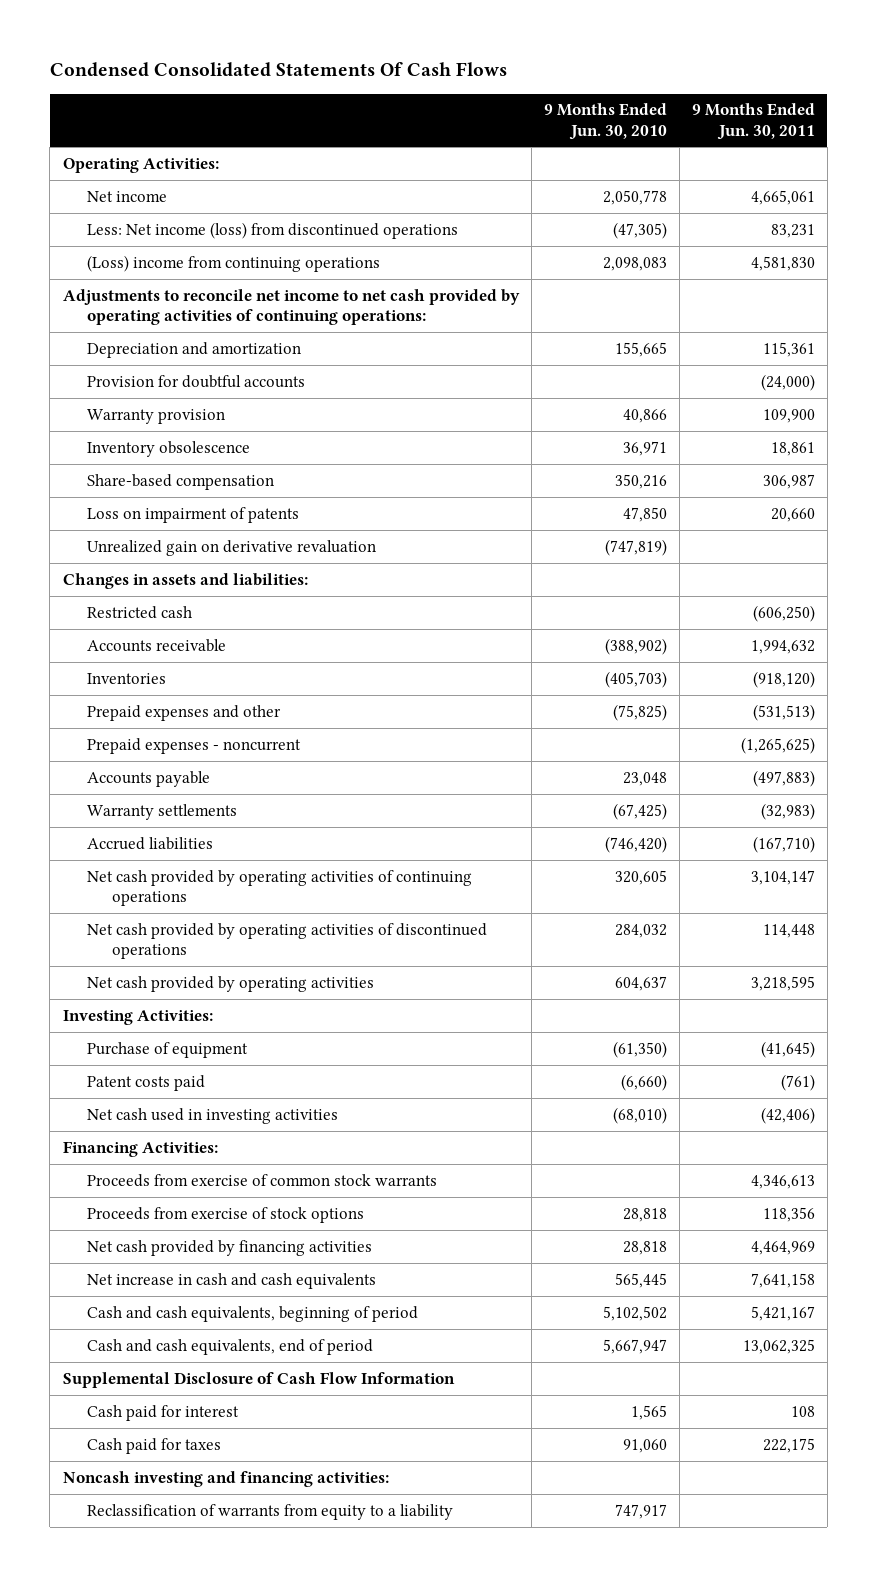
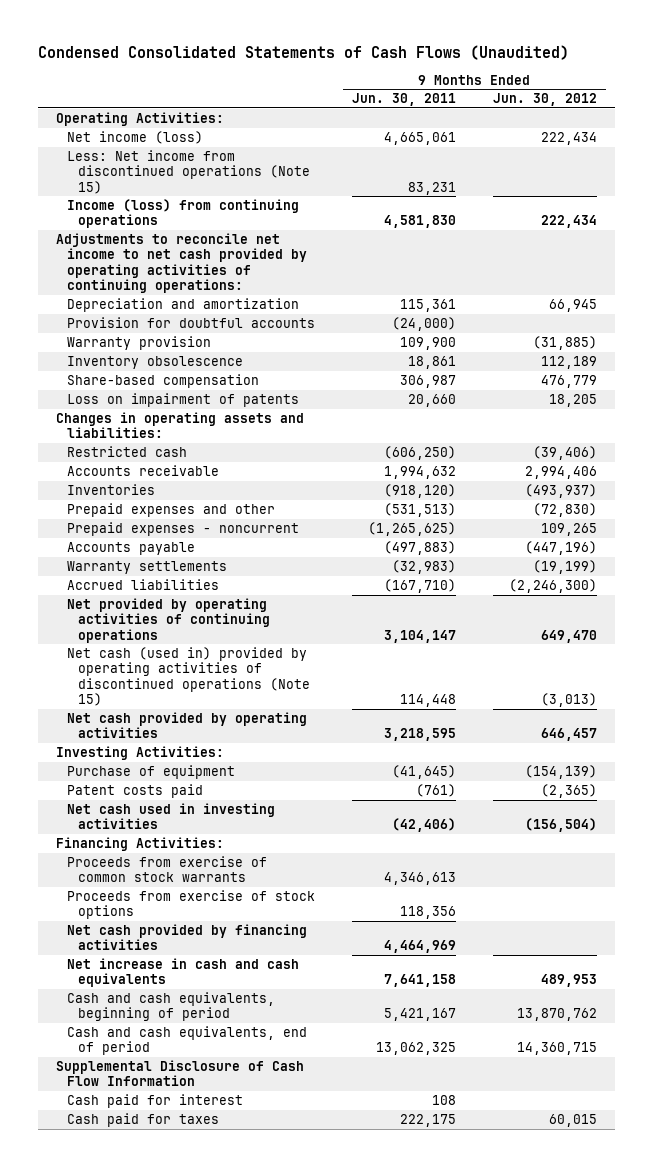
[49,62,507,78] Condensed Consolidated Statements Of Cash Flows -> [37,44,569,60] Condensed Consolidated Statements of Cash Flows (Unaudited)
[543,103,667,140] 9 Months Ended Jun. 30, 2010 -> none
none -> [492,93,597,107] Jun. 30, 2012
[87,190,168,202] Net income -> [67,130,204,144] Net income (loss)
[87,221,459,239] Less: Net income (loss) from discontinued operations -> [67,149,310,194] Less: Net income from discontinued operations (Note 15)
[87,254,381,272] (Loss) income from continuing operations -> [67,198,300,229] Income (loss) from continuing operations
[87,539,377,556] Unrealized gain on derivative revaluation -> none
[62,572,308,589] Changes in assets and liabilities: -> [56,411,305,439] Changes in operating assets and liabilities:
[87,869,473,906] Net cash provided by operating activities of continuing operations -> [67,597,270,643] Net provided by operating activities of continuing operations
[87,922,488,959] Net cash provided by operating activities of discontinued operations -> [67,646,310,707] Net cash (used in) provided by operating activities of discontinued operations (Note 15)
[62,1470,389,1487] Noncash investing and financing activities: -> none
[87,1503,454,1520] Reclassification of warrants from equity to a liability -> none

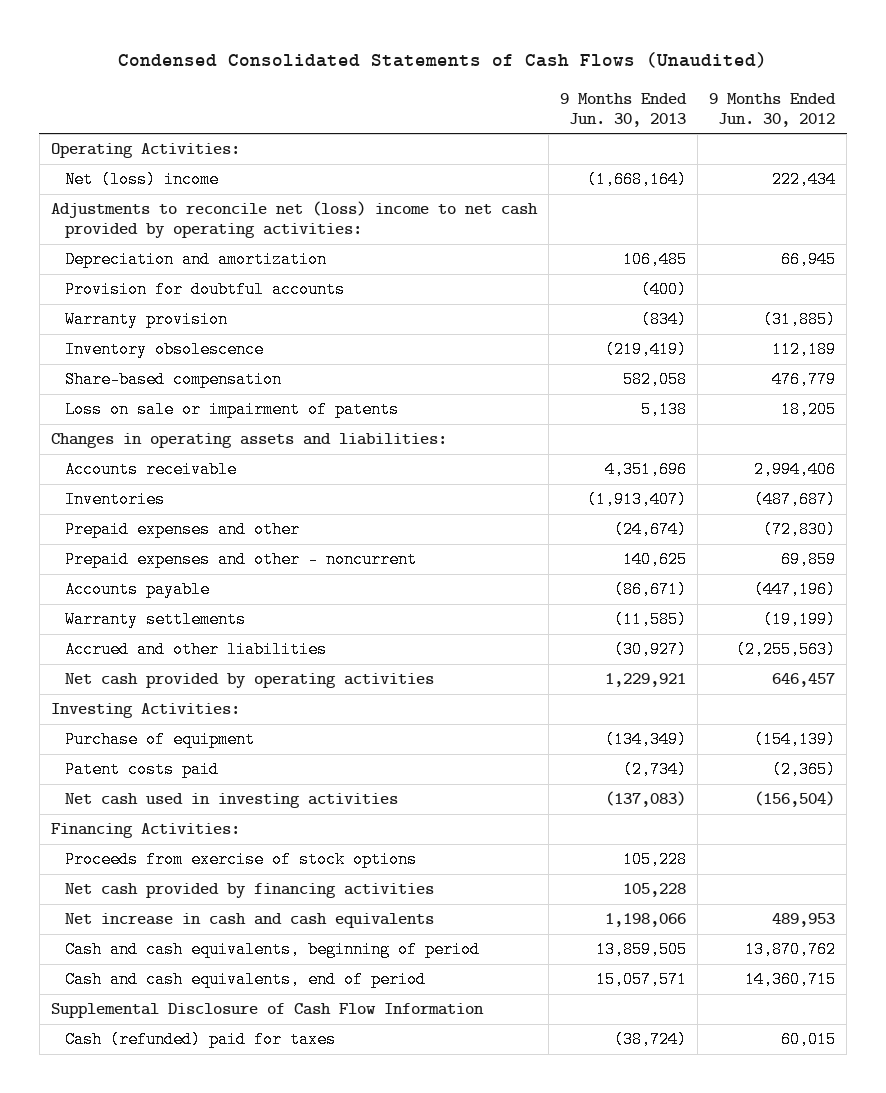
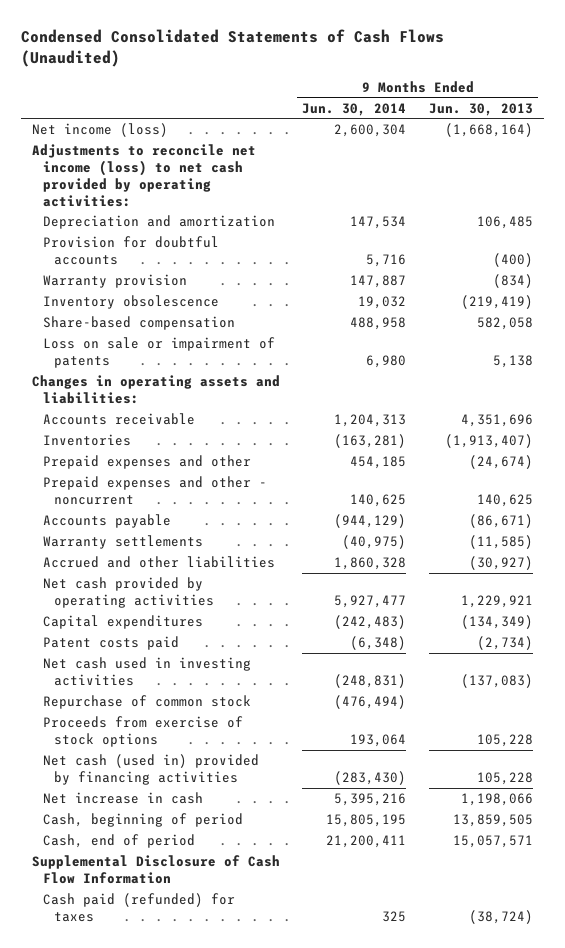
[709,92,837,127] 9 Months Ended Jun. 30, 2012 -> none
none -> [302,102,407,116] Jun. 30, 2014
[51,143,241,159] Operating Activities: -> none
[65,171,220,189] Net (loss) income -> [31,123,168,138] Net income (loss)
[51,201,539,239] Adjustments to reconcile net (loss) income to net cash provided by operating activities: -> [31,144,256,207] Adjustments to reconcile net income (loss) to net cash provided by operating activities:
[51,703,241,719] Investing Activities: -> none
[65,731,256,749] Purchase of equipment -> [42,615,203,630] Capital expenditures
[51,823,241,839] Financing Activities: -> none
none -> [42,695,251,710] Repurchase of common stock
[65,883,435,899] Net cash provided by financing activities -> [42,754,259,786] Net cash (used in) provided by financing activities
[65,913,435,929] Net increase in cash and cash equivalents -> [42,792,203,805] Net increase in cash
[65,941,481,959] Cash and cash equivalents, beginning of period -> [42,813,243,828] Cash, beginning of period
[65,971,427,989] Cash and cash equivalents, end of period -> [42,834,195,849] Cash, end of period
[65,1031,337,1049] Cash (refunded) paid for taxes -> [42,893,235,923] Cash paid (refunded) for taxes

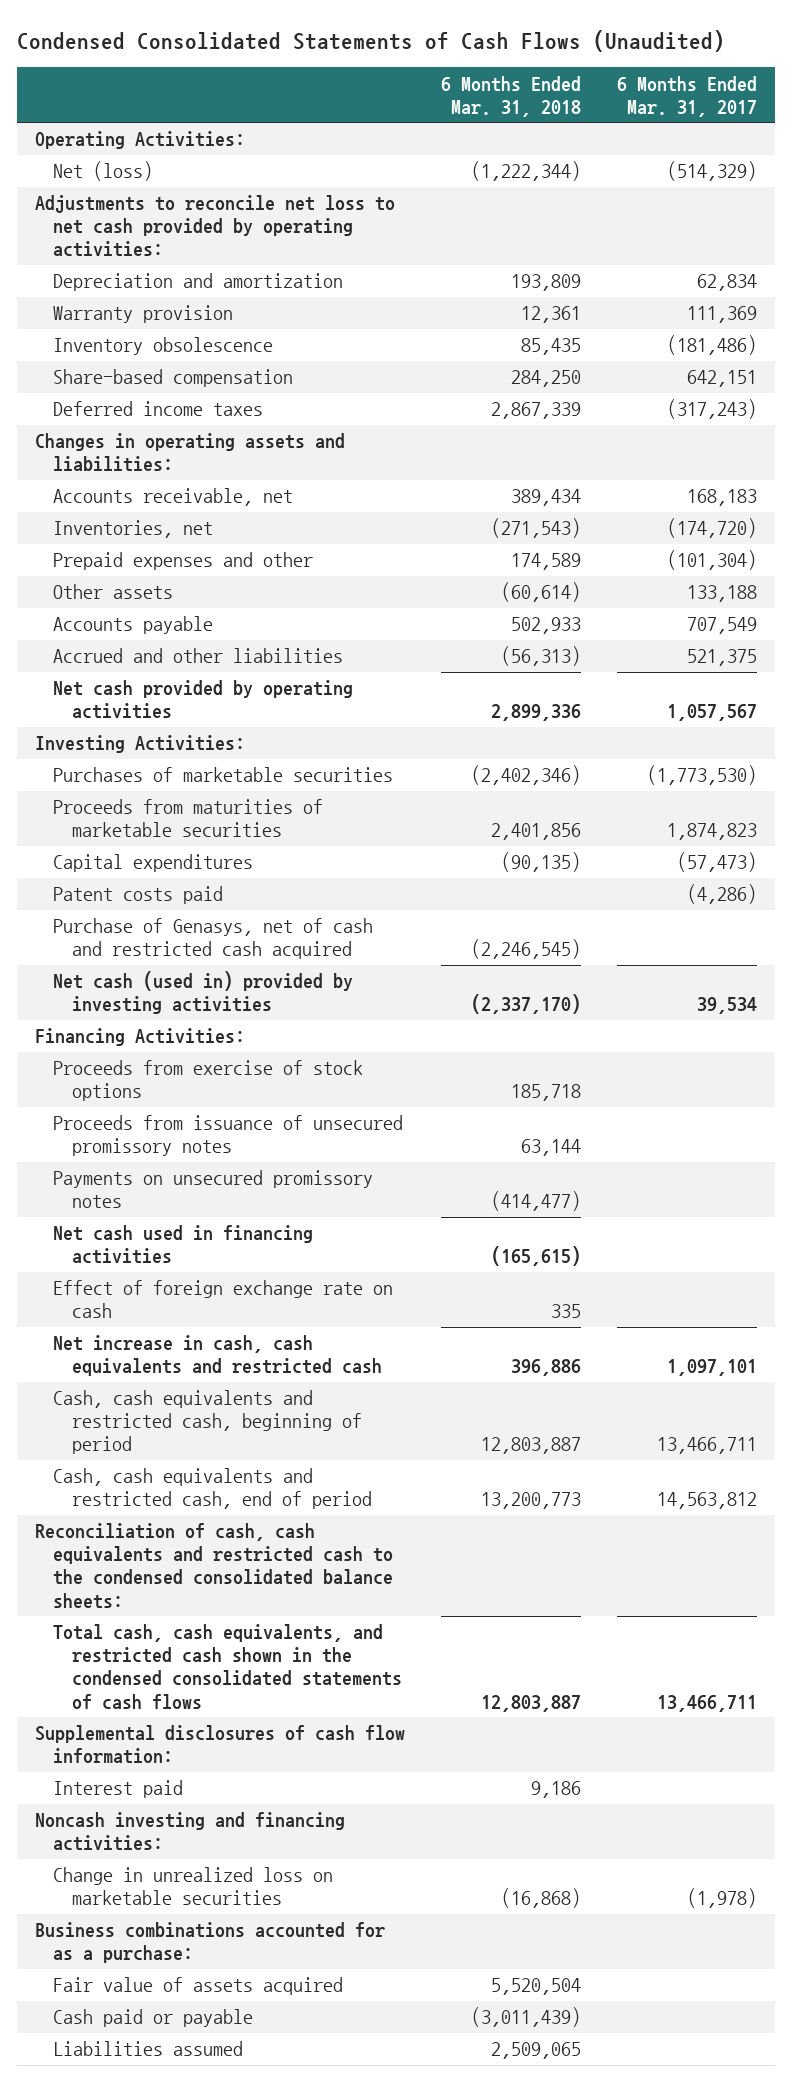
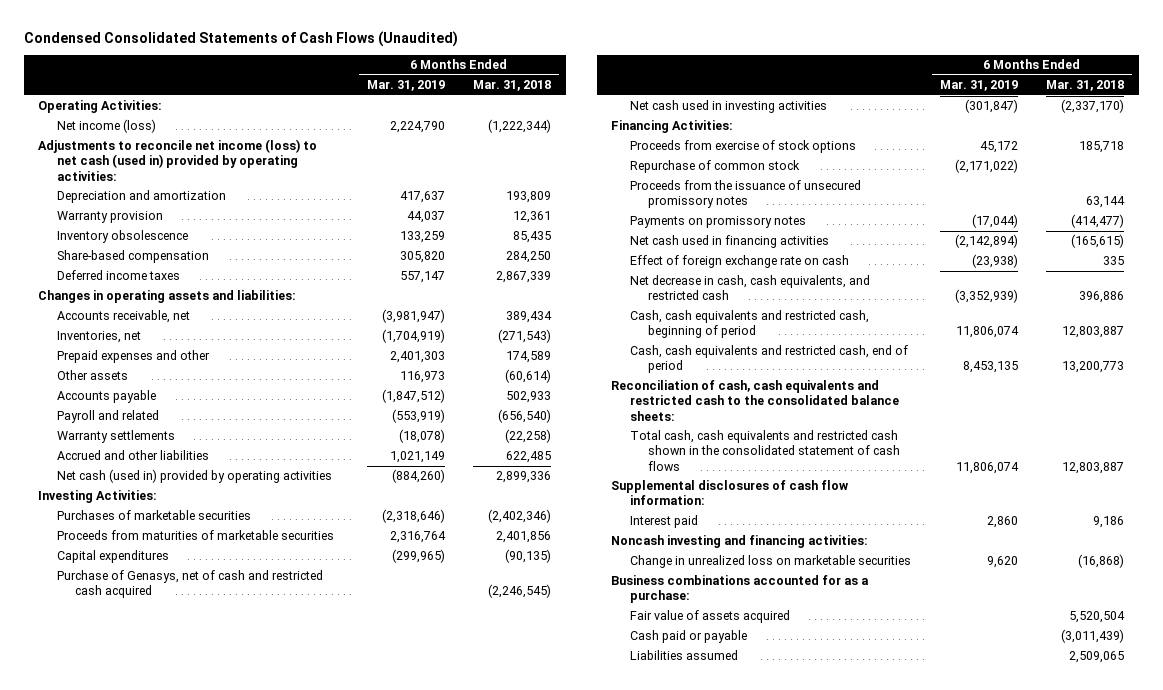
[616,75,757,117] 6 Months Ended Mar. 31, 2017 -> none
none -> [366,80,445,92] Mar. 31, 2019
[53,161,154,182] Net (loss) -> [56,119,156,134] Net income (loss)
[34,195,395,258] Adjustments to reconcile net loss to net cash provided by operating activities: -> [38,139,318,181] Adjustments to reconcile net income (loss) to net cash (used in) provided by operating activities:
none -> [56,410,159,424] Payroll and related
none -> [56,430,175,444] Warranty settlements
[500,646,581,667] (56,313) -> [506,451,552,464] 622,485
[53,680,354,720] Net cash provided by operating activities -> [56,469,332,484] Net cash (used in) provided by operating activities
[53,886,224,905] Patent costs paid -> none
[53,971,354,1015] Net cash (used in) provided by investing activities -> [629,100,827,114] Net cash used in investing activities
none -> [629,160,800,174] Repurchase of common stock
[53,1115,404,1157] Proceeds from issuance of unsecured promissory notes -> [629,180,861,209] Proceeds from the issuance of unsecured promissory notes
[53,1170,374,1209] Payments on unsecured promissory notes -> [629,216,806,229] Payments on promissory notes
[53,1335,382,1377] Net increase in cash, cash equivalents and restricted cash -> [629,275,870,301] Net decrease in cash, cash equivalents, and restricted cash
[34,1523,394,1609] Reconciliation of cash, cash equivalents and restricted cash to the condensed consolidated balance sheets: -> [611,380,899,421] Reconciliation of cash, cash equivalents and restricted cash to the consolidated balance sheets:
[53,1624,402,1710] Total cash, cash equivalents, and restricted cash shown in the condensed consolidated statements of cash flows -> [629,430,901,471] Total cash, cash equivalents and restricted cash shown in the consolidated statement of cash flows

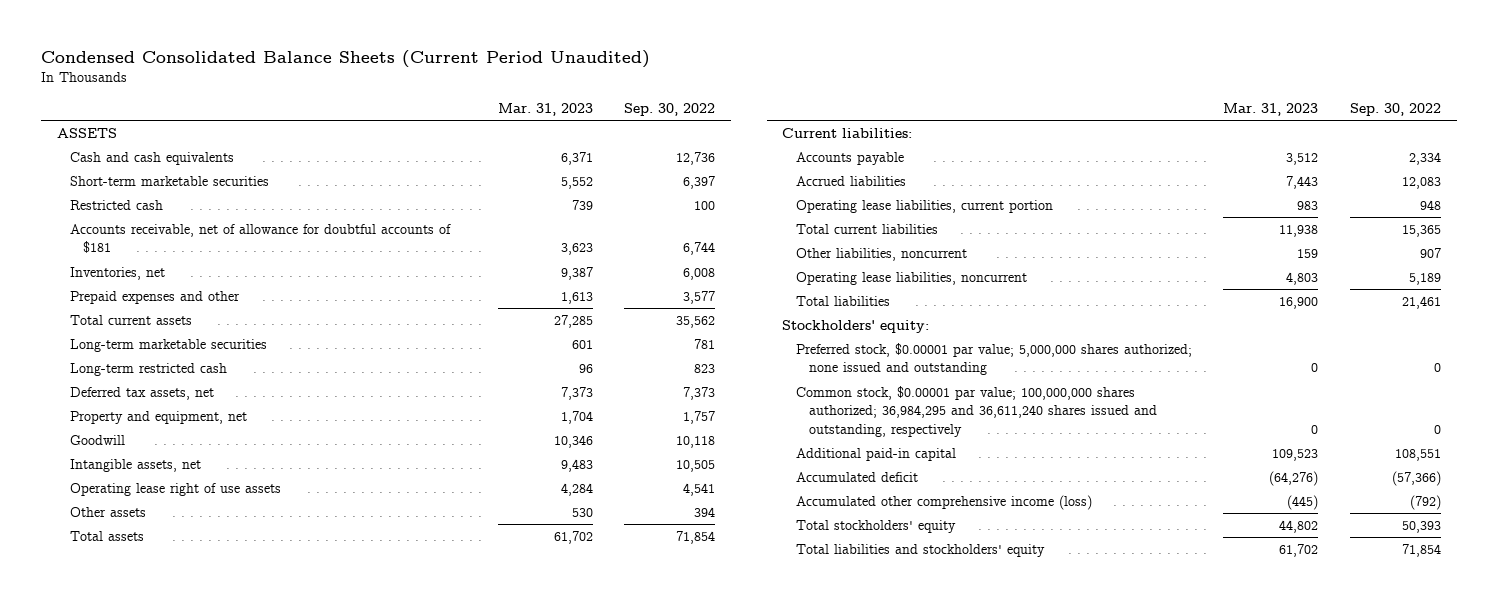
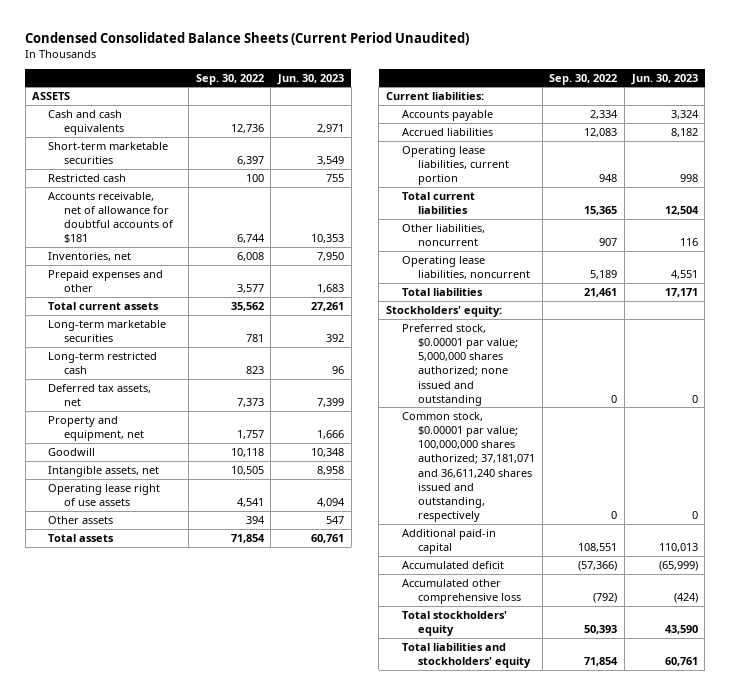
[497,103,593,117] Mar. 31, 2023 -> none
none -> [276,73,344,85] Jun. 30, 2023
[795,386,1157,437] Common stock, $0.00001 par value; 100,000,000 shares authorized; 36,984,295 and 36,611,240 shares issued and outstanding, respectively -> [402,411,536,523] Common stock, $0.00001 par value; 100,000,000 shares authorized; 37,181,071 and 36,611,240 shares issued and outstanding, respectively
[795,495,1092,511] Accumulated other comprehensive income (loss) -> [402,578,522,604] Accumulated other comprehensive loss

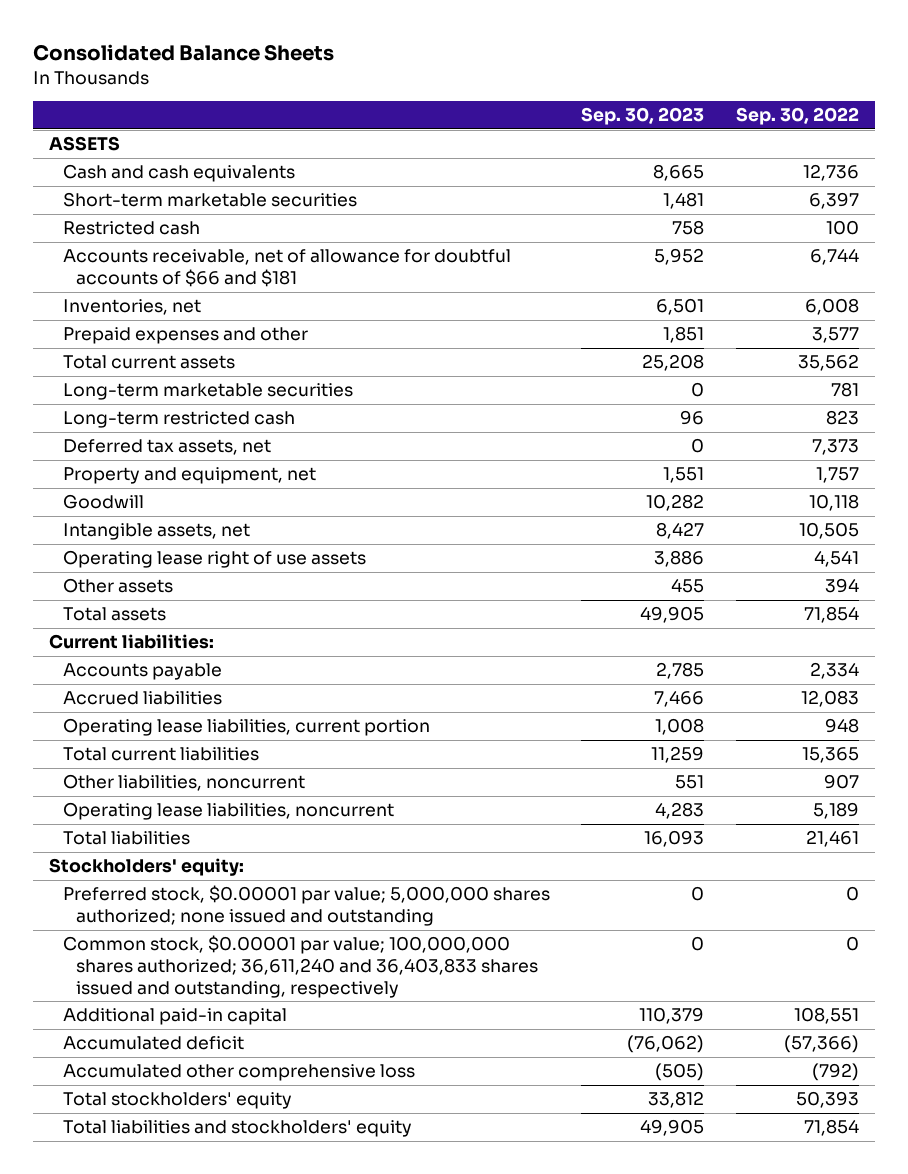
[25,31,470,45] Condensed Consolidated Balance Sheets (Current Period Unaudited) -> [32,44,334,62] Consolidated Balance Sheets
[276,73,344,85] Jun. 30, 2023 -> none
none -> [581,107,705,126] Sep. 30, 2023
[48,191,175,244] Accounts receivable, net of allowance for doubtful accounts of $181 -> [62,249,511,288] Accounts receivable, net of allowance for doubtful accounts of $66 and $181
[402,411,536,523] Common stock, $0.00001 par value; 100,000,000 shares authorized; 37,181,071 and 36,611,240 shares issued and outstanding, respectively -> [62,935,539,999] Common stock, $0.00001 par value; 100,000,000 shares authorized; 36,611,240 and 36,403,833 shares issued and outstanding, respectively

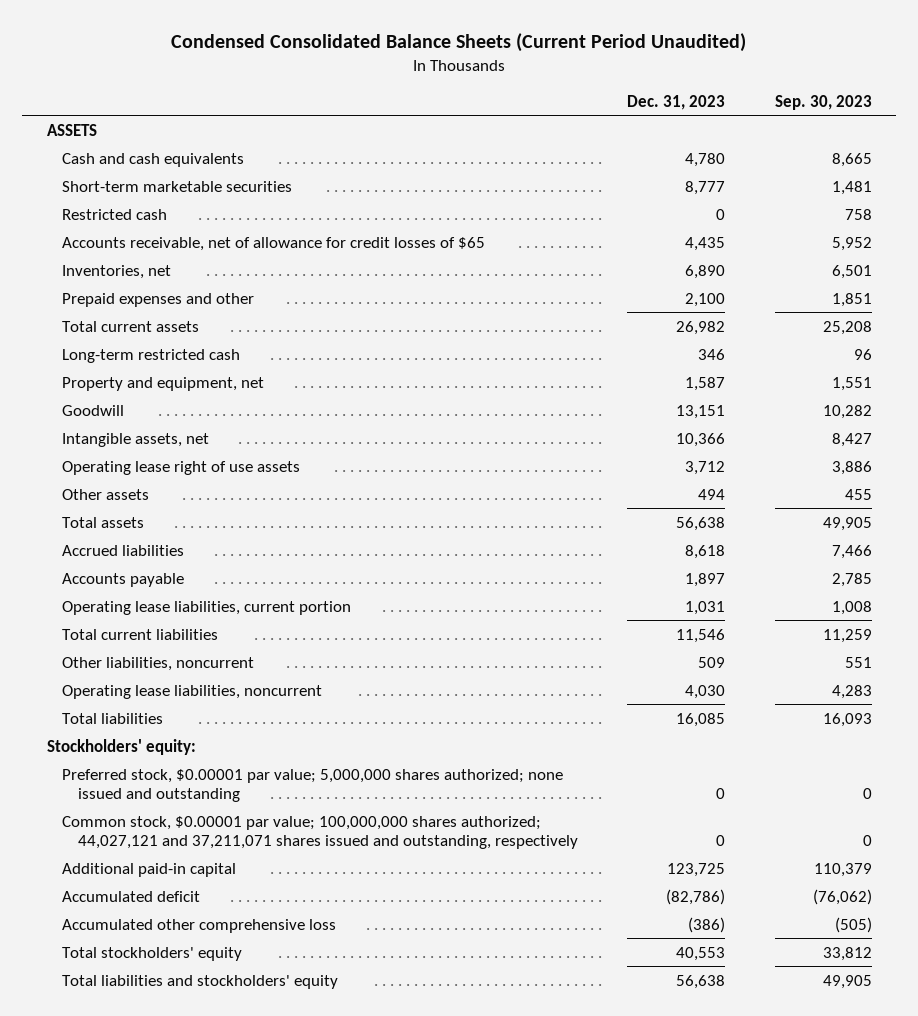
[32,44,334,62] Consolidated Balance Sheets -> [171,32,747,52] Condensed Consolidated Balance Sheets (Current Period Unaudited)
[736,107,860,126] Sep. 30, 2022 -> none
none -> [627,94,726,110] Dec. 31, 2023
[62,249,511,288] Accounts receivable, net of allowance for doubtful accounts of $66 and $181 -> [62,236,486,251] Accounts receivable, net of allowance for credit losses of $65
[62,383,353,401] Long-term marketable securities -> none
[62,439,271,456] Deferred tax assets, net -> none
[48,634,214,650] Current liabilities: -> none
[62,663,222,681] Accounts payable -> [62,572,185,587] Accounts payable
[62,935,539,999] Common stock, $0.00001 par value; 100,000,000 shares authorized; 36,611,240 and 36,403,833 shares issued and outstanding, respectively -> [62,815,578,849] Common stock, $0.00001 par value; 100,000,000 shares authorized; 44,027,121 and 37,211,071 shares issued and outstanding, respectively

